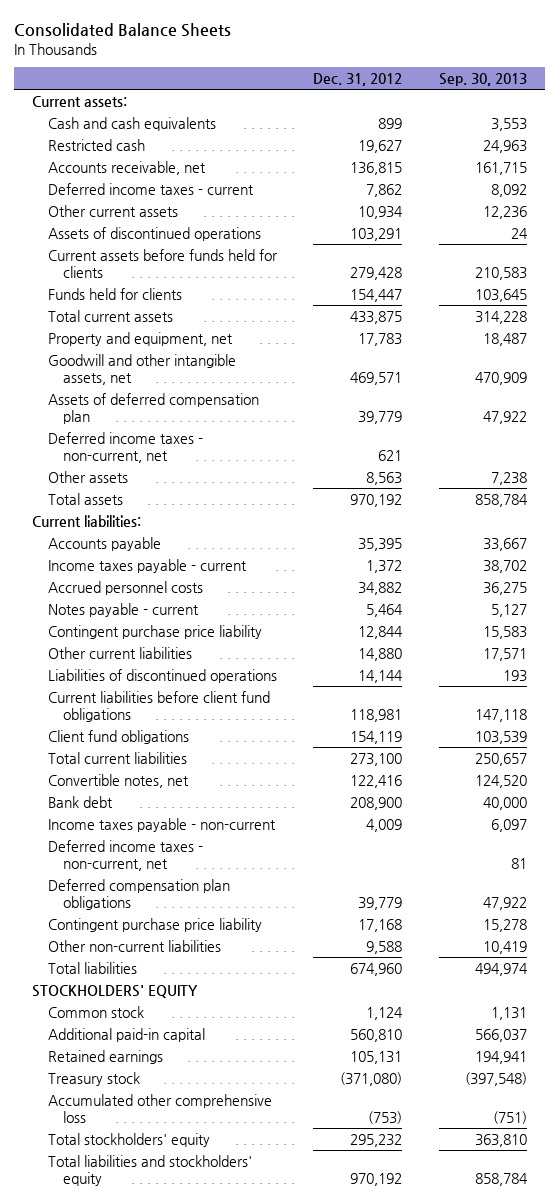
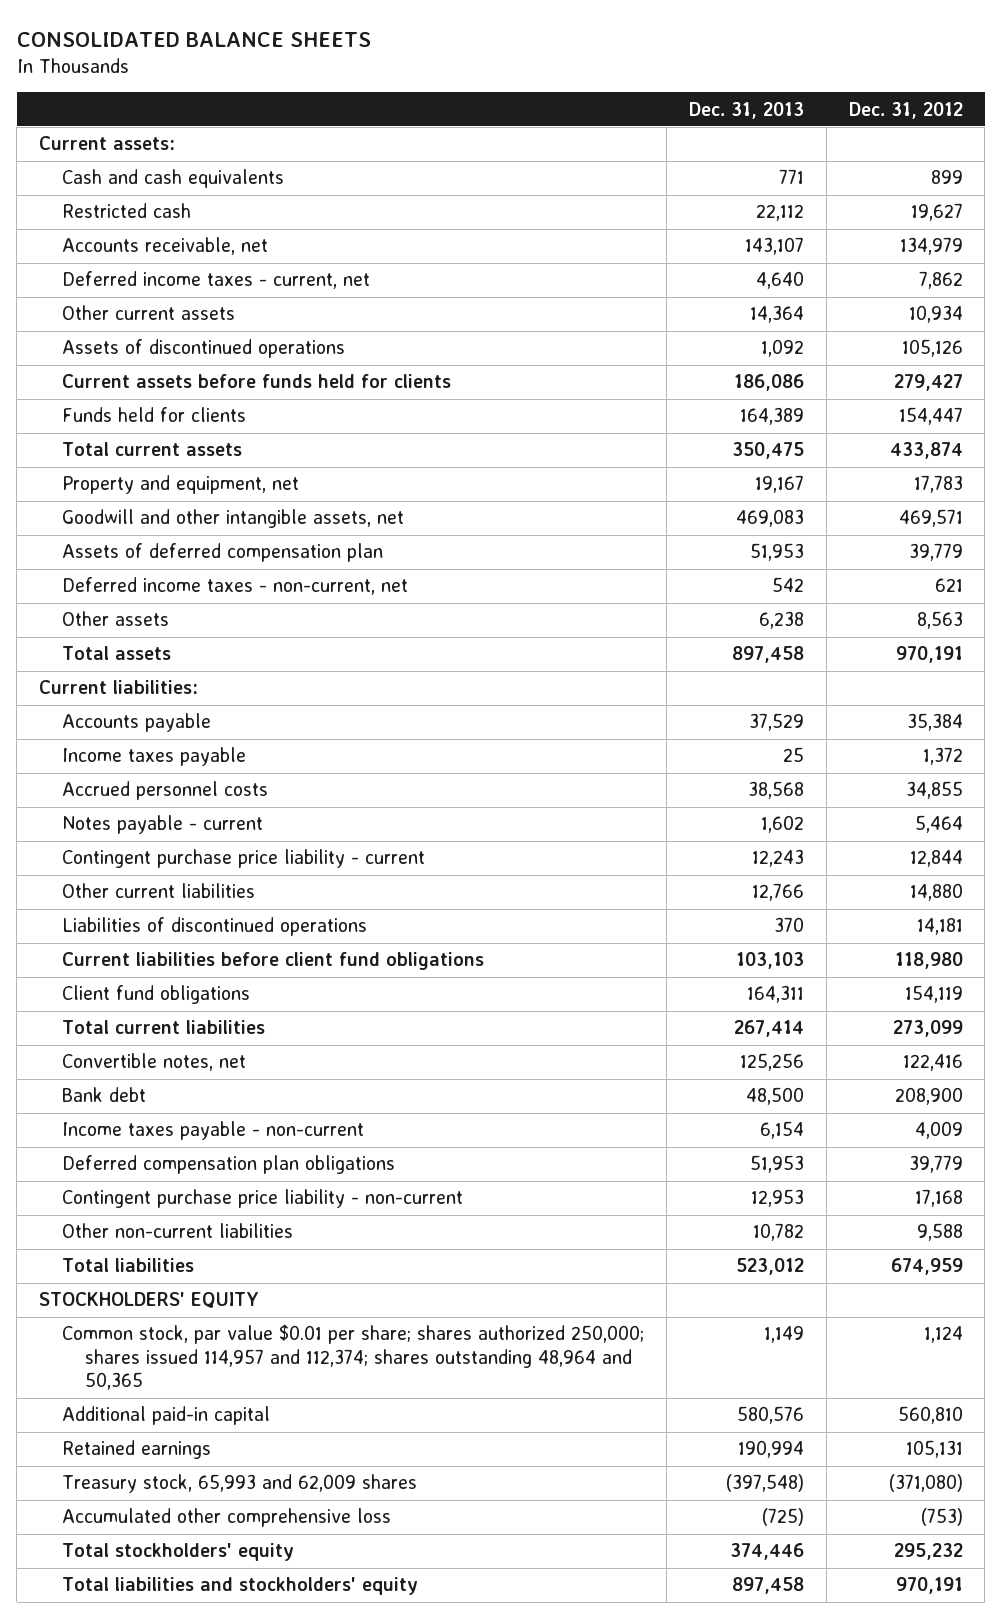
[14,23,232,38] Consolidated Balance Sheets -> [16,31,371,47] CONSOLIDATED BALANCE SHEETS
[439,73,528,87] Sep. 30, 2013 -> none
none -> [688,101,804,119] Dec. 31, 2013
[350,161,403,175] 136,815 -> [899,237,963,256] 134,979
[47,182,254,195] Deferred income taxes - current -> [62,271,371,290] Deferred income taxes - current, net
[350,227,403,241] 103,291 -> [901,339,963,358] 105,126
[350,267,403,281] 279,428 -> [893,374,963,392] 279,427
[350,310,403,324] 433,875 -> [889,442,963,460] 433,874
[350,493,403,507] 970,192 -> [895,646,963,664] 970,191
[358,537,403,551] 35,395 -> [906,713,963,732] 35,384
[47,558,247,573] Income taxes payable - current -> [62,747,247,767] Income taxes payable
[358,581,403,595] 34,882 -> [905,781,963,800] 34,855
[47,624,262,639] Contingent purchase price liability -> [62,849,426,869] Contingent purchase price liability - current
[358,669,404,683] 14,144 -> [916,918,963,936] 14,181
[350,709,403,723] 118,981 -> [894,952,963,970] 118,980
[350,752,403,766] 273,100 -> [892,1020,963,1038] 273,099
[47,839,203,872] Deferred income taxes - non-current, net -> none
[47,917,262,932] Contingent purchase price liability -> [62,1189,464,1209] Contingent purchase price liability - non-current
[350,962,403,976] 674,960 -> [890,1258,963,1276] 674,959
[47,1005,144,1018] Common stock -> [62,1324,645,1391] Common stock, par value $0.01 per share; shares authorized 250,000; shares issued 114,957 and 112,374; shares outstanding 48,964 and 50,365
[47,1071,140,1086] Treasury stock -> [62,1474,418,1494] Treasury stock, 65,993 and 62,009 shares
[350,1173,403,1187] 970,192 -> [895,1577,963,1595] 970,191

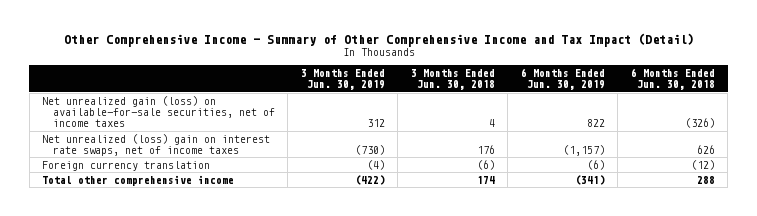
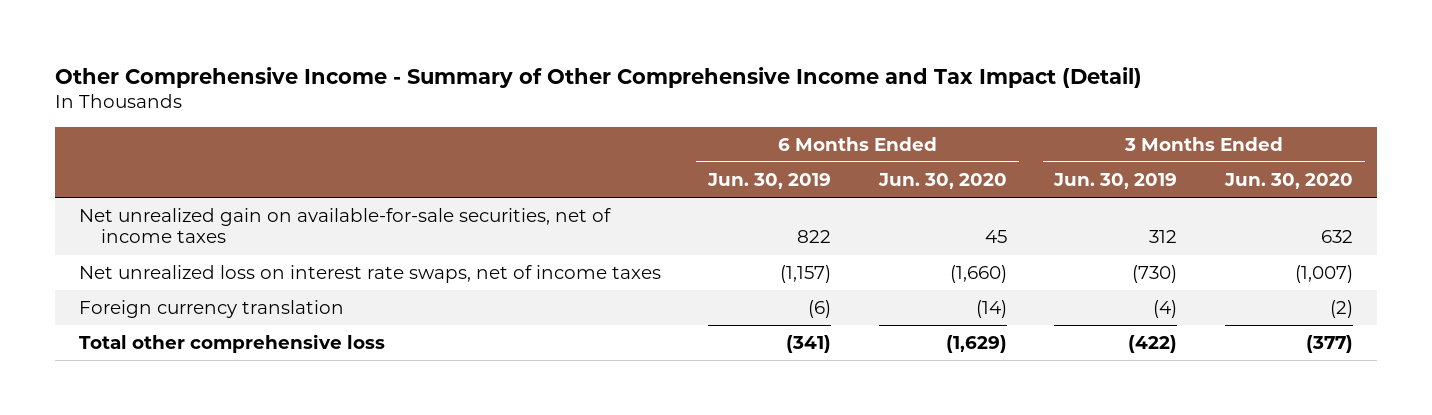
[410,69,495,91] 3 Months Ended Jun. 30, 2018 -> none
[630,68,715,91] 6 Months Ended Jun. 30, 2018 -> none
none -> [877,172,1007,189] Jun. 30, 2020
none -> [1224,172,1354,189] Jun. 30, 2020
[42,95,275,128] Net unrealized gain (loss) on available-for-sale securities, net of income taxes -> [78,207,611,244] Net unrealized gain on available-for-sale securities, net of income taxes
[42,133,271,157] Net unrealized (loss) gain on interest rate swaps, net of income taxes -> [78,264,661,283] Net unrealized loss on interest rate swaps, net of income taxes
[42,174,235,186] Total other comprehensive income -> [78,333,385,353] Total other comprehensive loss

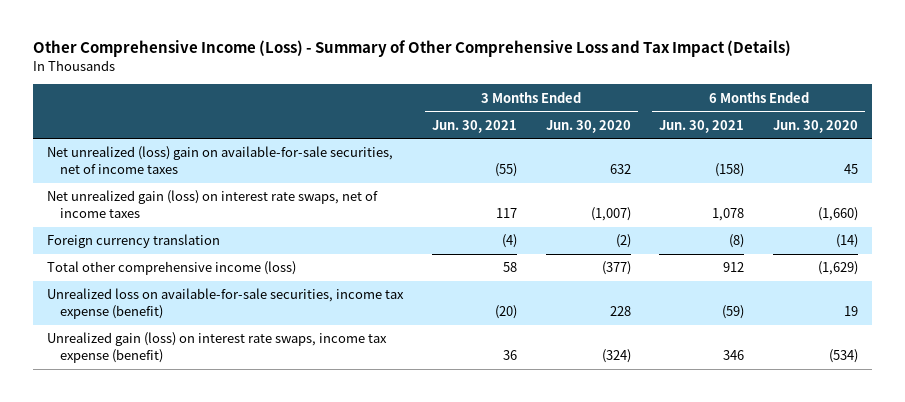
[54,66,1142,88] Other Comprehensive Income - Summary of Other Comprehensive Income and Tax Impact (Detail) -> [32,40,791,58] Other Comprehensive Income (Loss) - Summary of Other Comprehensive Loss and Tax Impact (Details)
[707,172,832,189] Jun. 30, 2019 -> none
[1053,172,1178,189] Jun. 30, 2019 -> none
none -> [431,119,517,133] Jun. 30, 2021
none -> [659,119,745,133] Jun. 30, 2021
[78,207,611,244] Net unrealized gain on available-for-sale securities, net of income taxes -> [47,146,394,175] Net unrealized (loss) gain on available-for-sale securities, net of income taxes
[78,264,661,283] Net unrealized loss on interest rate swaps, net of income taxes -> [47,190,379,219] Net unrealized gain (loss) on interest rate swaps, net of income taxes
[78,333,385,353] Total other comprehensive loss -> [47,261,297,276] Total other comprehensive income (loss)
none -> [47,288,405,320] Unrealized loss on available-for-sale securities, income tax expense (benefit)
none -> [47,332,388,364] Unrealized gain (loss) on interest rate swaps, income tax expense (benefit)

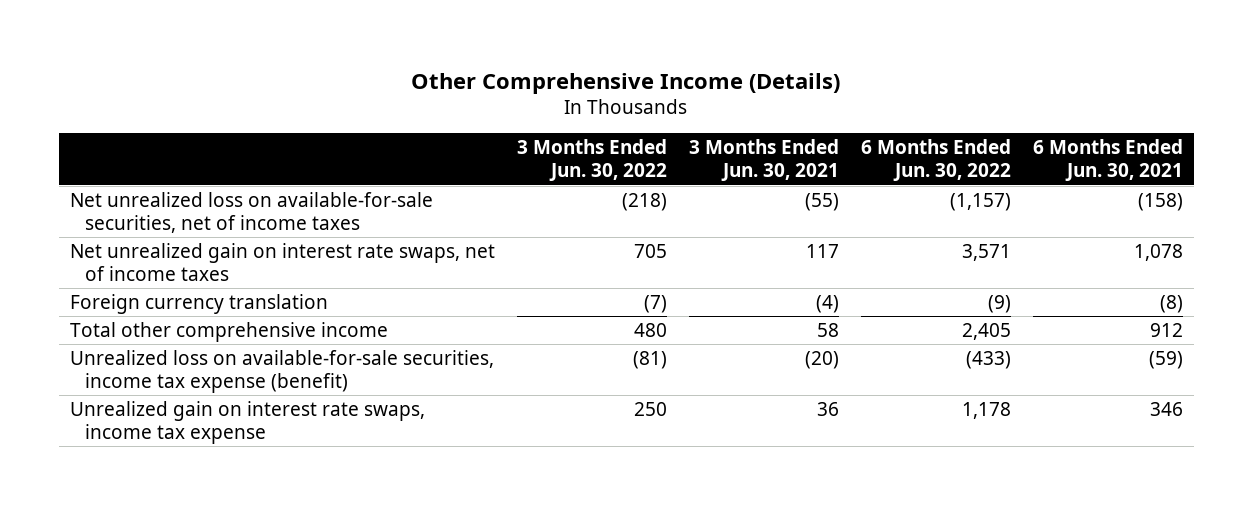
[32,40,791,58] Other Comprehensive Income (Loss) - Summary of Other Comprehensive Loss and Tax Impact (Details) -> [411,72,841,94] Other Comprehensive Income (Details)
[545,119,631,133] Jun. 30, 2020 -> none
[772,119,858,133] Jun. 30, 2020 -> none
none -> [516,139,667,182] 3 Months Ended Jun. 30, 2022
none -> [860,139,1011,182] 6 Months Ended Jun. 30, 2022
[47,146,394,175] Net unrealized (loss) gain on available-for-sale securities, net of income taxes -> [69,191,433,234] Net unrealized loss on available-for-sale securities, net of income taxes
[47,190,379,219] Net unrealized gain (loss) on interest rate swaps, net of income taxes -> [69,242,495,282] Net unrealized gain on interest rate swaps, net of income taxes
[47,261,297,276] Total other comprehensive income (loss) -> [69,321,388,342] Total other comprehensive income
[47,332,388,364] Unrealized gain (loss) on interest rate swaps, income tax expense (benefit) -> [69,400,425,445] Unrealized gain on interest rate swaps, income tax expense

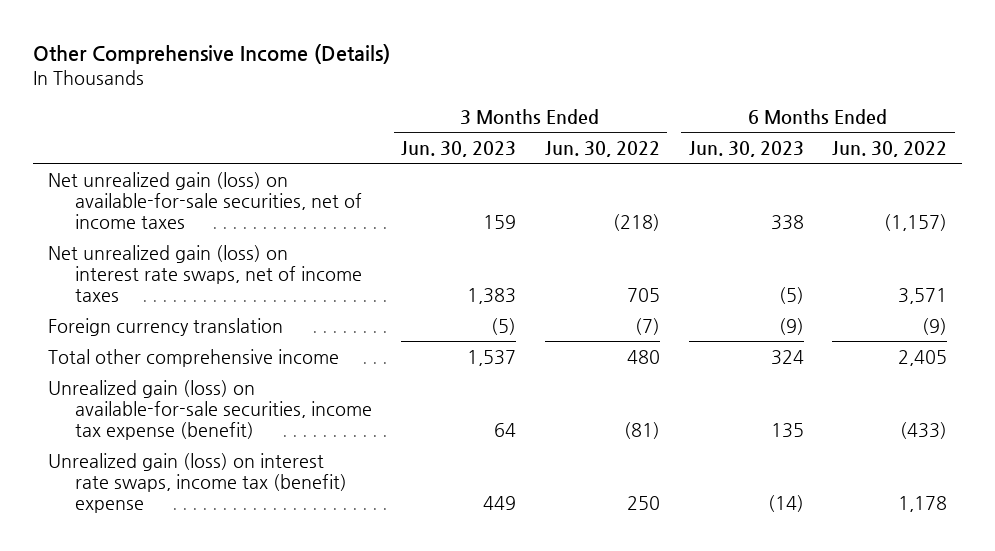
[688,139,839,182] 3 Months Ended Jun. 30, 2021 -> none
[1032,139,1183,182] 6 Months Ended Jun. 30, 2021 -> none
none -> [400,140,516,157] Jun. 30, 2023
none -> [688,140,804,157] Jun. 30, 2023
[69,191,433,234] Net unrealized loss on available-for-sale securities, net of income taxes -> [47,171,363,229] Net unrealized gain (loss) on available-for-sale securities, net of income taxes
[69,242,495,282] Net unrealized gain on interest rate swaps, net of income taxes -> [47,244,363,302] Net unrealized gain (loss) on interest rate swaps, net of income taxes
[69,349,494,394] Unrealized loss on available-for-sale securities, income tax expense (benefit) -> [47,379,373,440] Unrealized gain (loss) on available-for-sale securities, income tax expense (benefit)
[69,400,425,445] Unrealized gain on interest rate swaps, income tax expense -> [47,452,348,513] Unrealized gain (loss) on interest rate swaps, income tax (benefit) expense

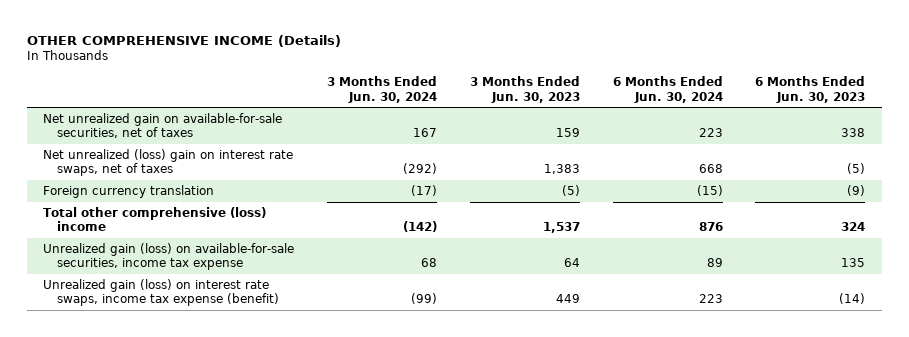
[33,44,391,65] Other Comprehensive Income (Details) -> [26,34,341,47] OTHER COMPREHENSIVE INCOME (Details)
[544,140,660,157] Jun. 30, 2022 -> none
[832,140,948,157] Jun. 30, 2022 -> none
none -> [327,76,438,103] 3 Months Ended Jun. 30, 2024
none -> [612,76,723,103] 6 Months Ended Jun. 30, 2024
[47,171,363,229] Net unrealized gain (loss) on available-for-sale securities, net of income taxes -> [43,112,283,139] Net unrealized gain on available-for-sale securities, net of taxes
[47,244,363,302] Net unrealized gain (loss) on interest rate swaps, net of income taxes -> [43,148,294,177] Net unrealized (loss) gain on interest rate swaps, net of taxes
[47,348,339,367] Total other comprehensive income -> [43,206,267,232] Total other comprehensive (loss) income
[47,379,373,440] Unrealized gain (loss) on available-for-sale securities, income tax expense (benefit) -> [43,242,295,271] Unrealized gain (loss) on available-for-sale securities, income tax expense
[47,452,348,513] Unrealized gain (loss) on interest rate swaps, income tax (benefit) expense -> [43,278,279,307] Unrealized gain (loss) on interest rate swaps, income tax expense (benefit)

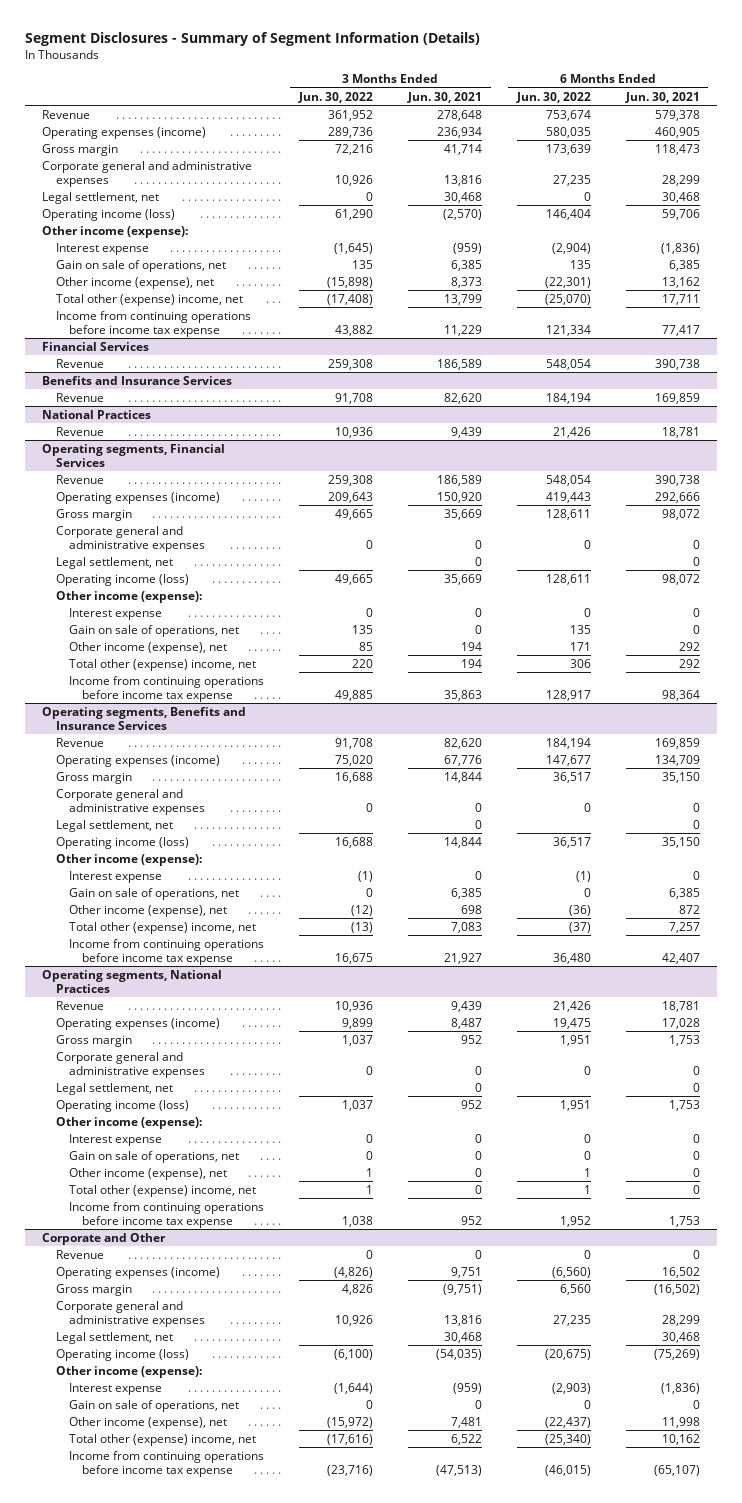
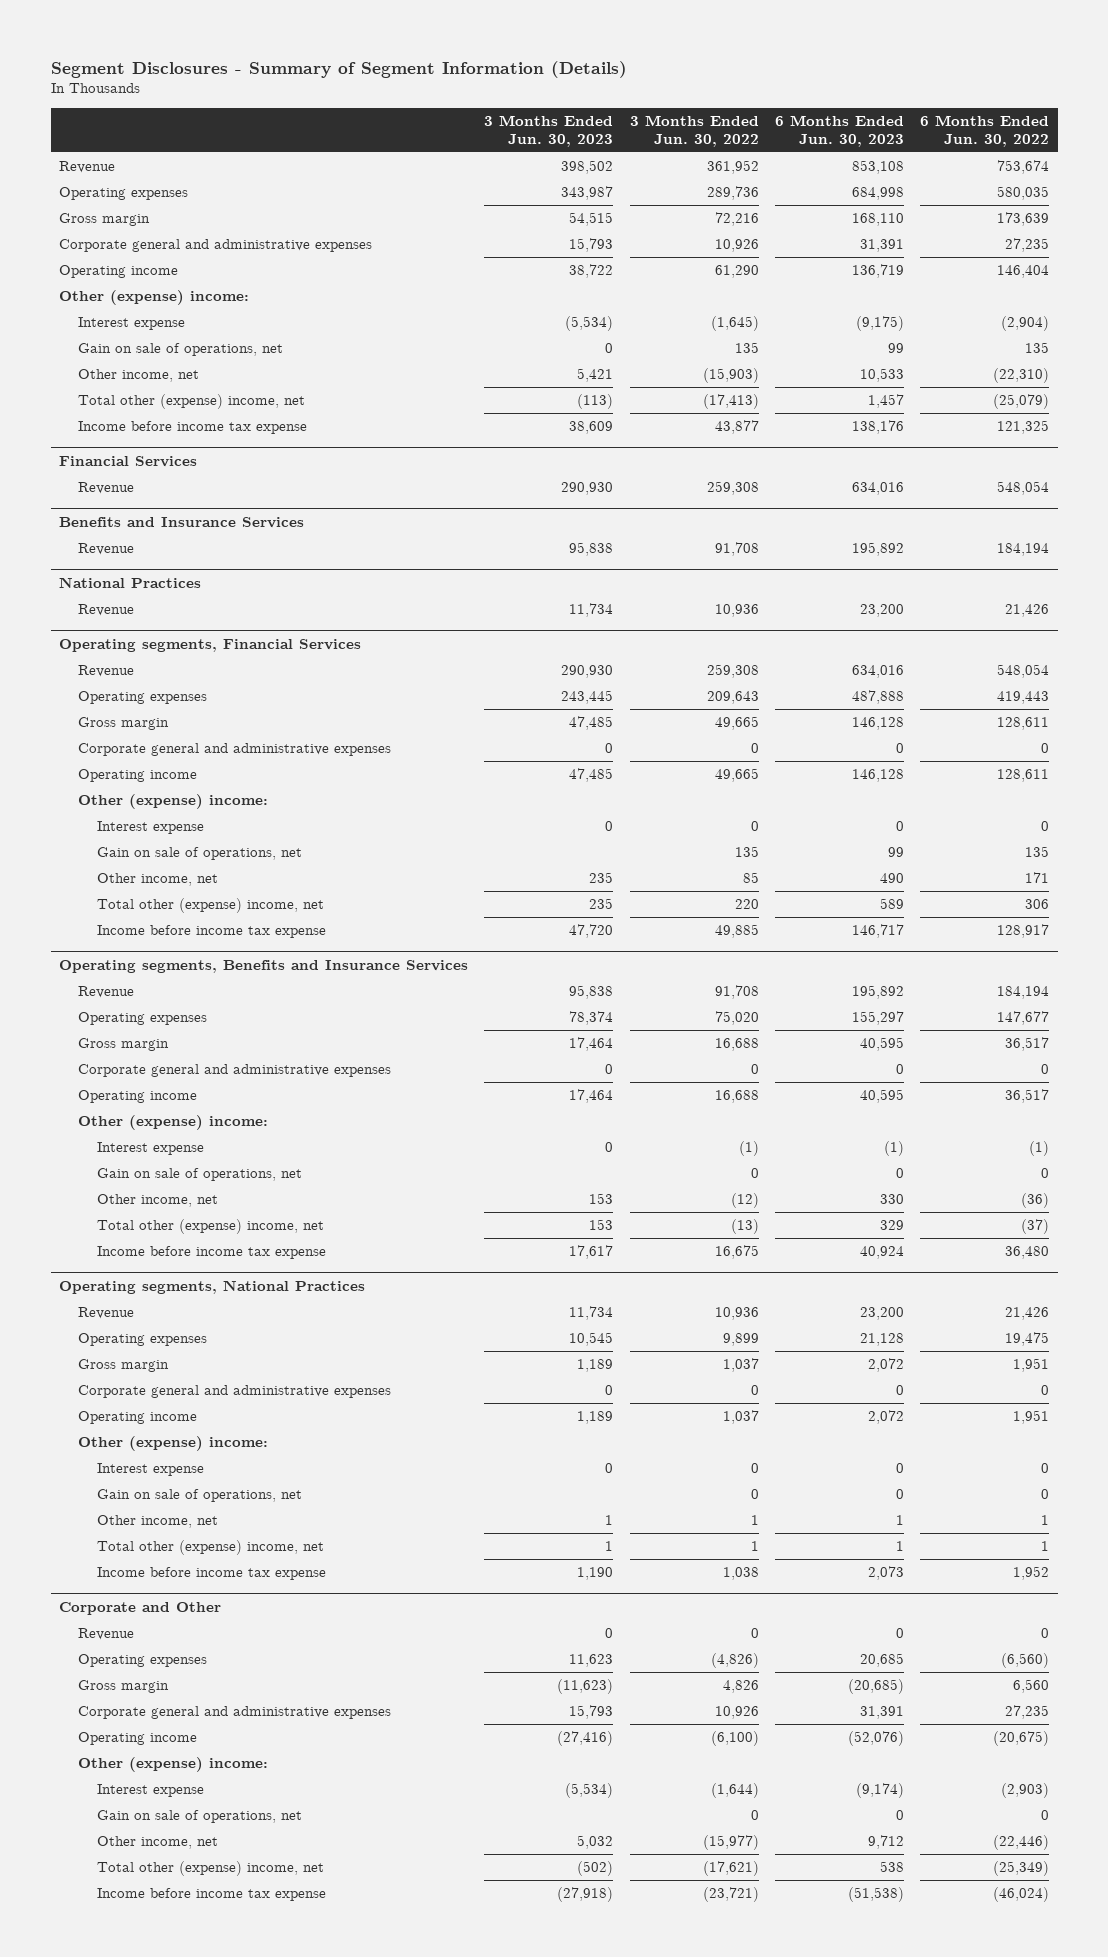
[406,91,482,103] Jun. 30, 2021 -> none
[624,91,700,103] Jun. 30, 2021 -> none
none -> [484,115,614,148] 3 Months Ended Jun. 30, 2023
none -> [775,115,905,148] 6 Months Ended Jun. 30, 2023
[42,126,207,139] Operating expenses (income) -> [58,186,188,200] Operating expenses
[42,191,160,204] Legal settlement, net -> none
[42,208,176,221] Operating income (loss) -> [58,264,178,278] Operating income
[42,225,189,238] Other income (expense): -> [58,289,249,305] Other (expense) income:
[55,276,214,289] Other income (expense), net -> [77,368,199,382] Other income, net
[326,276,373,288] (15,898) -> [702,367,759,383] (15,903)
[544,276,591,288] (22,301) -> [993,367,1050,383] (22,310)
[326,293,373,305] (17,408) -> [702,393,759,409] (17,413)
[544,293,591,305] (25,070) -> [993,393,1050,409] (25,079)
[55,310,251,337] Income from continuing operations before income tax expense -> [77,420,307,434] Income before income tax expense
[334,324,373,336] 43,882 -> [714,419,759,434] 43,877
[545,324,591,336] 121,334 -> [997,419,1050,434] 121,325
[55,491,220,504] Operating expenses (income) -> [77,690,207,704] Operating expenses
[55,556,173,569] Legal settlement, net -> none
[55,573,189,586] Operating income (loss) -> [77,768,197,782] Operating income
[55,590,202,603] Other income (expense): -> [77,793,268,809] Other (expense) income:
[68,641,227,654] Other income (expense), net -> [96,872,218,886] Other income, net
[68,675,264,702] Income from continuing operations before income tax expense -> [96,924,326,938] Income before income tax expense
[55,754,220,767] Operating expenses (income) -> [77,1011,207,1025] Operating expenses
[55,819,173,832] Legal settlement, net -> none
[55,836,189,849] Operating income (loss) -> [77,1089,197,1103] Operating income
[55,853,202,866] Other income (expense): -> [77,1114,268,1130] Other (expense) income:
[68,904,227,917] Other income (expense), net -> [96,1193,218,1207] Other income, net
[68,938,264,965] Income from continuing operations before income tax expense -> [96,1245,326,1259] Income before income tax expense
[55,1017,220,1030] Operating expenses (income) -> [77,1332,207,1346] Operating expenses
[55,1082,173,1095] Legal settlement, net -> none
[55,1099,189,1112] Operating income (loss) -> [77,1410,197,1424] Operating income
[55,1116,202,1129] Other income (expense): -> [77,1435,268,1451] Other (expense) income:
[68,1167,227,1180] Other income (expense), net -> [96,1514,218,1528] Other income, net
[68,1201,264,1228] Income from continuing operations before income tax expense -> [96,1566,326,1580] Income before income tax expense
[55,1266,220,1279] Operating expenses (income) -> [77,1653,207,1667] Operating expenses
[55,1331,173,1344] Legal settlement, net -> none
[55,1348,189,1361] Operating income (loss) -> [77,1731,197,1745] Operating income
[55,1365,202,1378] Other income (expense): -> [77,1756,268,1772] Other (expense) income:
[68,1416,227,1429] Other income (expense), net -> [96,1835,218,1849] Other income, net
[326,1416,373,1428] (15,972) -> [702,1834,759,1850] (15,977)
[544,1416,591,1428] (22,437) -> [993,1834,1050,1850] (22,446)
[326,1433,373,1445] (17,616) -> [702,1860,759,1876] (17,621)
[544,1433,591,1445] (25,340) -> [993,1860,1050,1876] (25,349)
[68,1450,264,1477] Income from continuing operations before income tax expense -> [96,1887,326,1901] Income before income tax expense
[326,1464,373,1476] (23,716) -> [702,1886,759,1902] (23,721)
[544,1464,591,1476] (46,015) -> [993,1886,1050,1902] (46,024)

